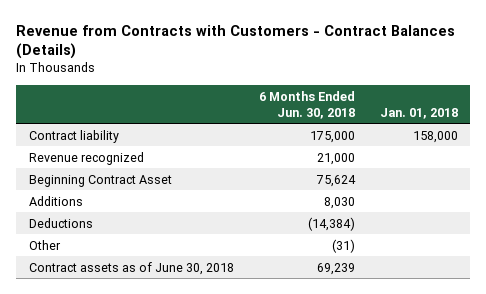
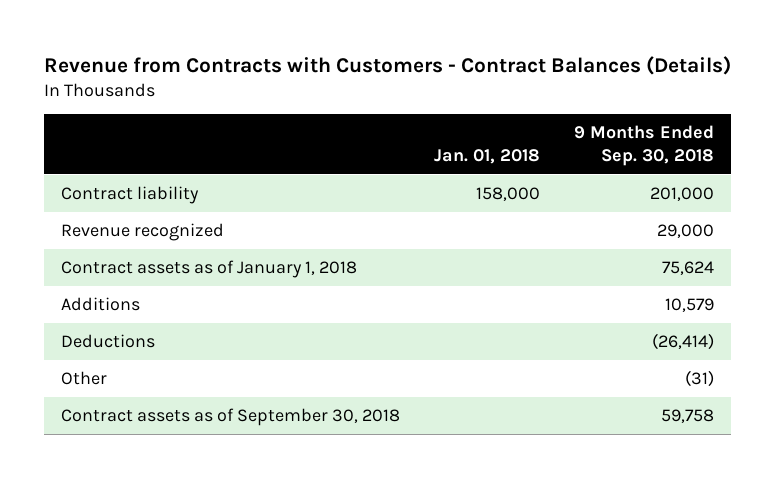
[258,90,355,119] 6 Months Ended Jun. 30, 2018 -> none
none -> [574,125,715,167] 9 Months Ended Sep. 30, 2018
[28,174,172,187] Beginning Contract Asset -> [60,259,357,278] Contract assets as of January 1, 2018
[28,261,234,275] Contract assets as of June 30, 2018 -> [60,407,400,426] Contract assets as of September 30, 2018

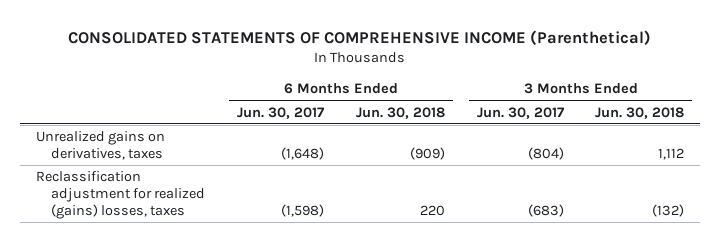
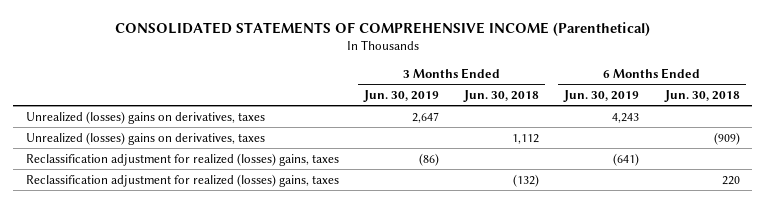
[236,106,324,119] Jun. 30, 2017 -> none
[476,106,564,119] Jun. 30, 2017 -> none
none -> [362,89,439,102] Jun. 30, 2019
none -> [563,89,640,102] Jun. 30, 2019
none -> [25,110,265,124] Unrealized (losses) gains on derivatives, taxes
[36,131,166,161] Unrealized gains on derivatives, taxes -> [25,131,265,145] Unrealized (losses) gains on derivatives, taxes
none -> [25,152,339,166] Reclassification adjustment for realized (losses) gains, taxes
[36,171,205,219] Reclassification adjustment for realized (gains) losses, taxes -> [25,173,339,187] Reclassification adjustment for realized (losses) gains, taxes

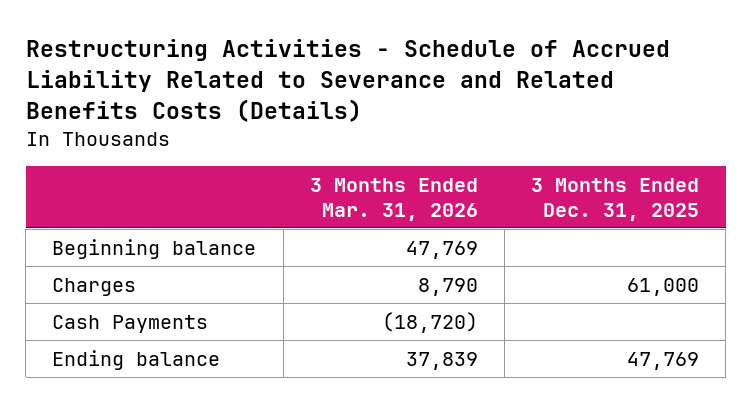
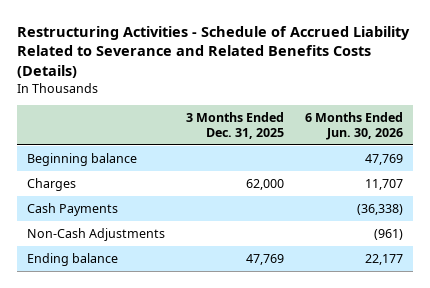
[309,178,478,221] 3 Months Ended Mar. 31, 2026 -> none
none -> [304,111,403,140] 6 Months Ended Jun. 30, 2026
[627,277,700,296] 61,000 -> [246,178,285,190] 62,000
none -> [27,227,166,241] Non-Cash Adjustments

